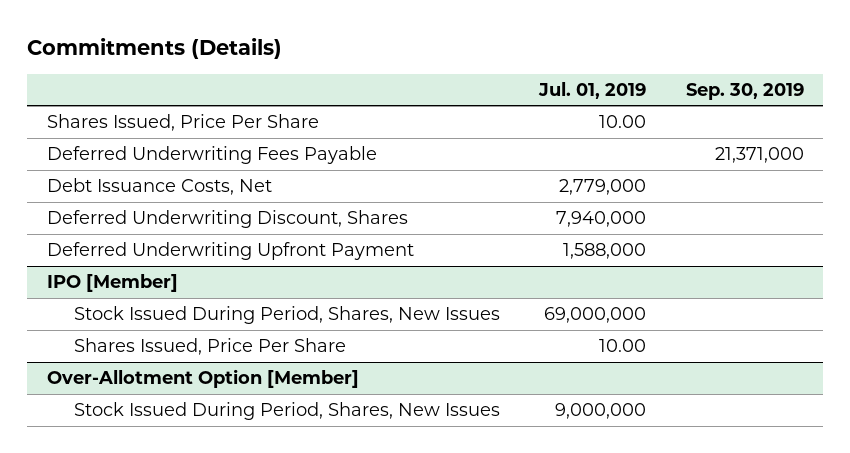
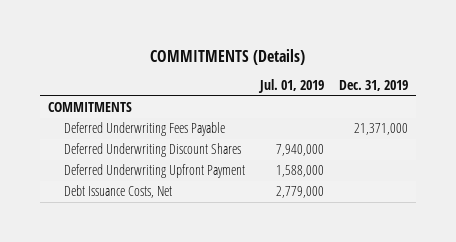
[27,38,283,60] Commitments (Details) -> [149,48,305,65] COMMITMENTS (Details)
[685,82,804,100] Sep. 30, 2019 -> none
none -> [339,80,409,92] Dec. 31, 2019
[46,114,319,132] Shares Issued, Price Per Share -> none
none -> [47,102,132,113] COMMITMENTS
[46,210,408,229] Deferred Underwriting Discount, Shares -> [64,143,242,158] Deferred Underwriting Discount Shares
[46,274,178,293] IPO [Member] -> none
[73,306,500,325] Stock Issued During Period, Shares, New Issues -> none
[73,338,346,356] Shares Issued, Price Per Share -> none
[46,369,359,389] Over-Allotment Option [Member] -> none
[73,402,500,421] Stock Issued During Period, Shares, New Issues -> none
[46,178,272,196] Debt Issuance Costs, Net -> [64,185,173,199] Debt Issuance Costs, Net

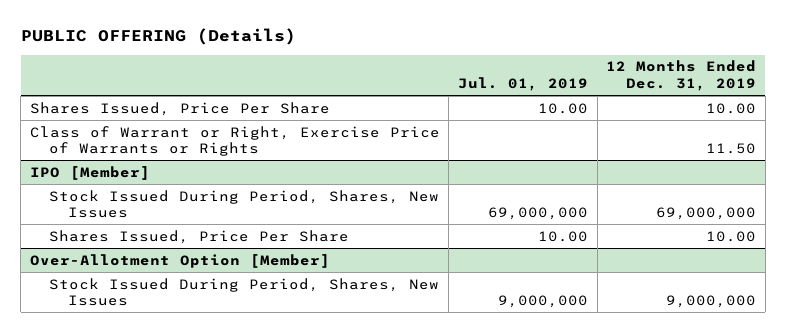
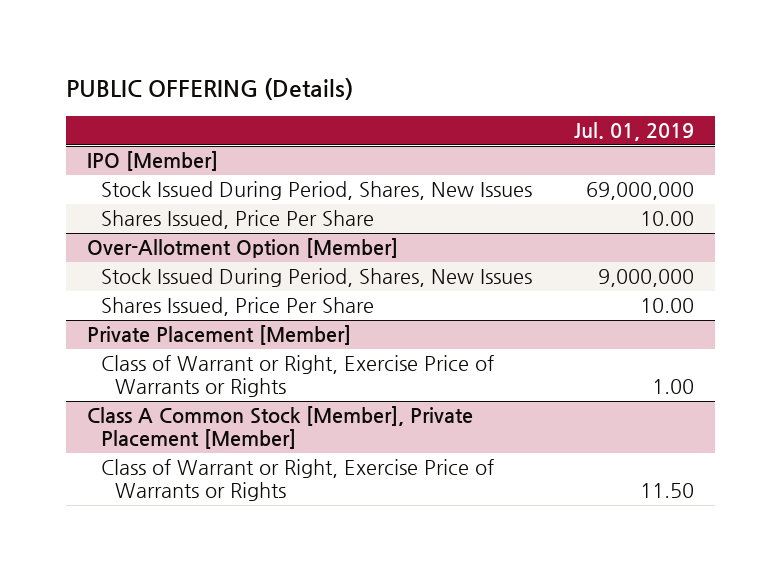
[606,60,757,91] 12 Months Ended Dec. 31, 2019 -> none
[29,101,330,116] Shares Issued, Price Per Share -> none
[29,125,440,156] Class of Warrant or Right, Exercise Price of Warrants or Rights -> none
none -> [101,297,375,317] Shares Issued, Price Per Share
none -> [87,325,352,346] Private Placement [Member]
none -> [101,355,495,398] Class of Warrant or Right, Exercise Price of Warrants or Rights
none -> [87,406,474,450] Class A Common Stock [Member], Private Placement [Member]
none -> [101,459,495,502] Class of Warrant or Right, Exercise Price of Warrants or Rights

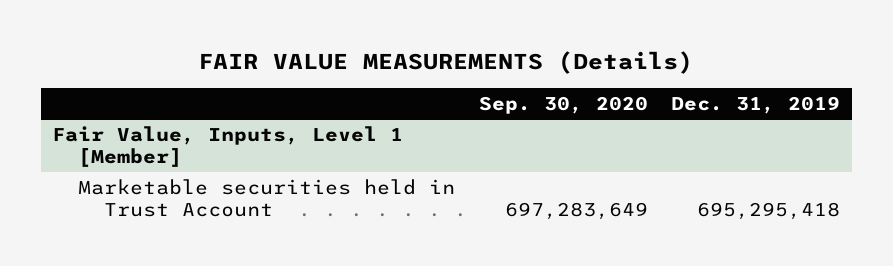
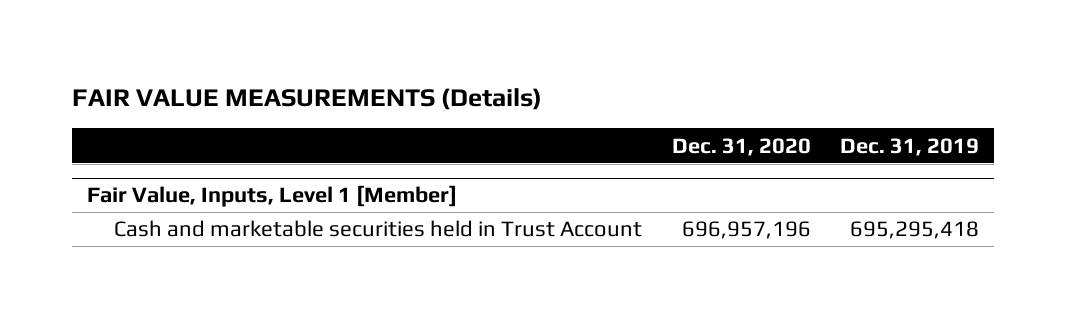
[478,95,648,114] Sep. 30, 2020 -> none
none -> [671,137,811,156] Dec. 31, 2020
[78,178,456,218] Marketable securities held in Trust Account -> [113,220,642,238] Cash and marketable securities held in Trust Account

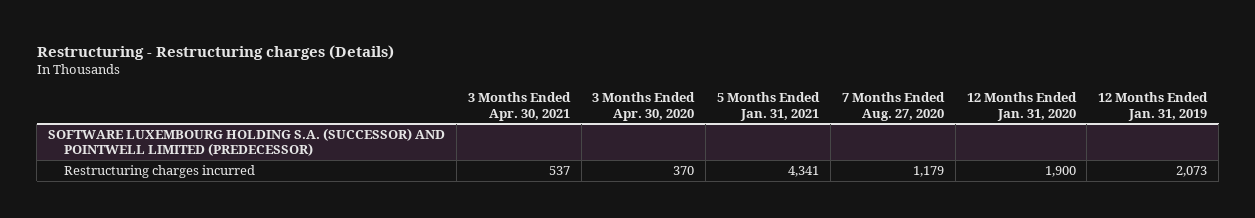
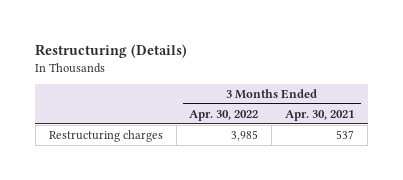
[36,44,394,60] Restructuring - Restructuring charges (Details) -> [35,43,188,58] Restructuring (Details)
[592,92,696,121] 3 Months Ended Apr. 30, 2020 -> none
[717,92,821,121] 5 Months Ended Jan. 31, 2021 -> none
[841,92,945,121] 7 Months Ended Aug. 27, 2020 -> none
[966,92,1077,121] 12 Months Ended Jan. 31, 2020 -> none
[1098,92,1209,121] 12 Months Ended Jan. 31, 2019 -> none
none -> [189,109,259,121] Apr. 30, 2022
[47,127,445,157] SOFTWARE LUXEMBOURG HOLDING S.A. (SUCCESSOR) AND POINTWELL LIMITED (PREDECESSOR) -> none
[63,164,255,178] Restructuring charges incurred -> [48,129,163,142] Restructuring charges

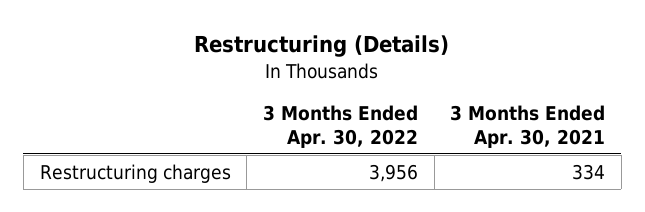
[231,129,259,141] 3,985 -> [368,163,418,182] 3,956
[336,129,355,139] 537 -> [572,163,606,180] 334

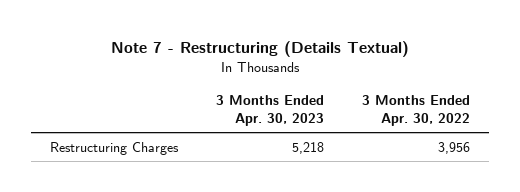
[194,35,450,58] Restructuring (Details) -> [111,41,410,58] Note 7 - Restructuring (Details Textual)
[450,105,606,148] 3 Months Ended Apr. 30, 2021 -> none
none -> [216,95,325,126] 3 Months Ended Apr. 30, 2023
[39,163,231,183] Restructuring charges -> [50,141,180,155] Restructuring Charges

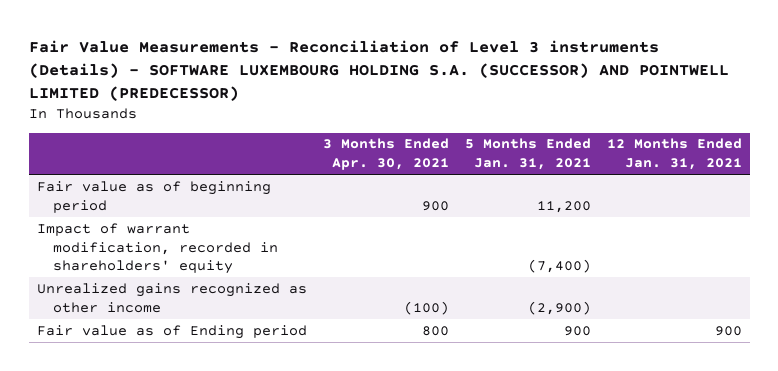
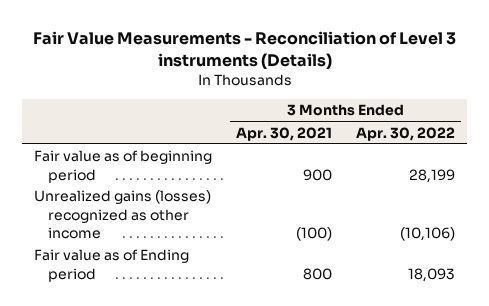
[28,39,729,101] Fair Value Measurements - Reconciliation of Level 3 instruments (Details) - SOFTWARE LUXEMBOURG HOLDING S.A. (SUCCESSOR) AND POINTWELL LIMITED (PREDECESSOR) -> [32,31,456,69] Fair Value Measurements - Reconciliation of Level 3 instruments (Details)
[464,138,591,171] 5 Months Ended Jan. 31, 2021 -> none
[606,138,742,171] 12 Months Ended Jan. 31, 2021 -> none
none -> [356,126,456,141] Apr. 30, 2022
[36,222,279,275] Impact of warrant modification, recorded in shareholders' equity -> none
[36,282,307,313] Unrealized gains recognized as other income -> [34,190,212,239] Unrealized gains (losses) recognized as other income

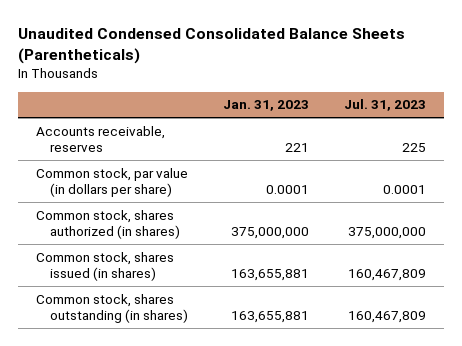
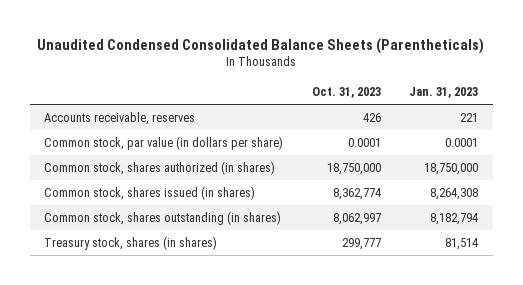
[344,99,427,112] Jul. 31, 2023 -> none
none -> [311,86,381,98] Oct. 31, 2023
[231,226,310,239] 375,000,000 -> [424,163,479,176] 18,750,000
[231,268,310,281] 163,655,881 -> [430,188,479,201] 8,264,308
[231,310,310,323] 163,655,881 -> [430,213,479,226] 8,182,794
none -> [44,236,218,251] Treasury stock, shares (in shares)

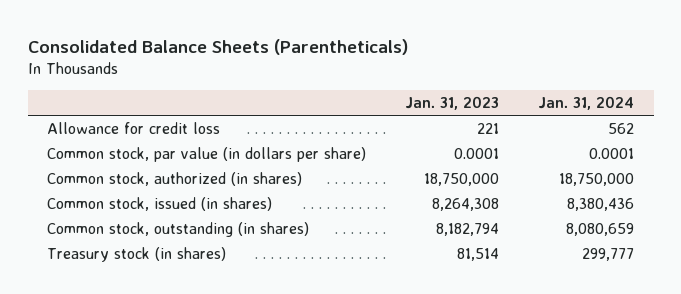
[37,37,485,54] Unaudited Condensed Consolidated Balance Sheets (Parentheticals) -> [27,38,408,55] Consolidated Balance Sheets (Parentheticals)
[311,86,381,98] Oct. 31, 2023 -> none
none -> [538,96,635,111] Jan. 31, 2024
[44,112,196,126] Accounts receivable, reserves -> [47,121,221,134] Allowance for credit loss
[44,161,276,176] Common stock, shares authorized (in shares) -> [47,171,303,186] Common stock, authorized (in shares)
[44,186,256,201] Common stock, shares issued (in shares) -> [47,196,273,211] Common stock, issued (in shares)
[44,211,282,226] Common stock, shares outstanding (in shares) -> [47,221,310,237] Common stock, outstanding (in shares)
[44,236,218,251] Treasury stock, shares (in shares) -> [47,246,227,262] Treasury stock (in shares)

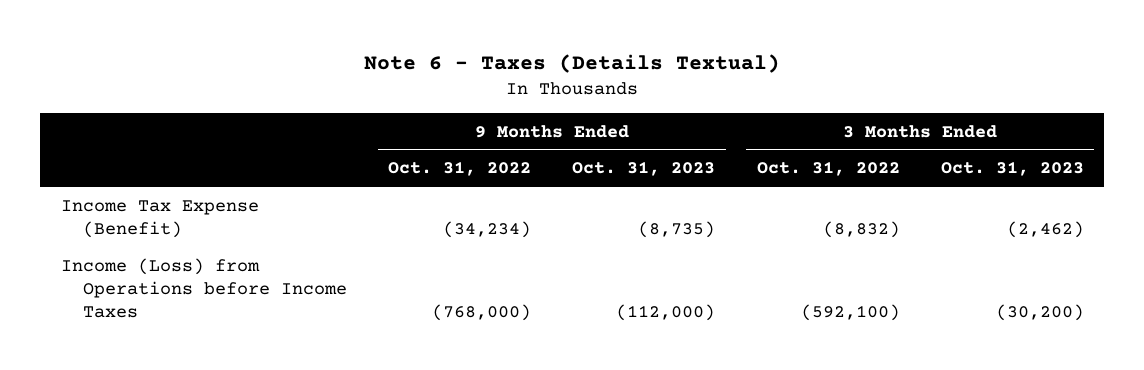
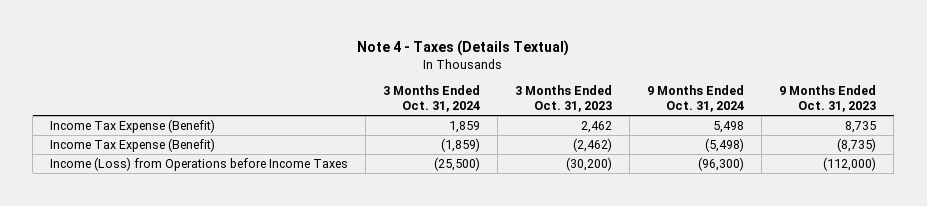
[364,54,781,74] Note 6 - Taxes (Details Textual) -> [357,39,570,56] Note 4 - Taxes (Details Textual)
[388,161,532,177] Oct. 31, 2022 -> none
[756,161,900,177] Oct. 31, 2022 -> none
none -> [383,84,481,113] 3 Months Ended Oct. 31, 2024
none -> [647,84,745,113] 9 Months Ended Oct. 31, 2024
none -> [50,118,216,133] Income Tax Expense (Benefit)

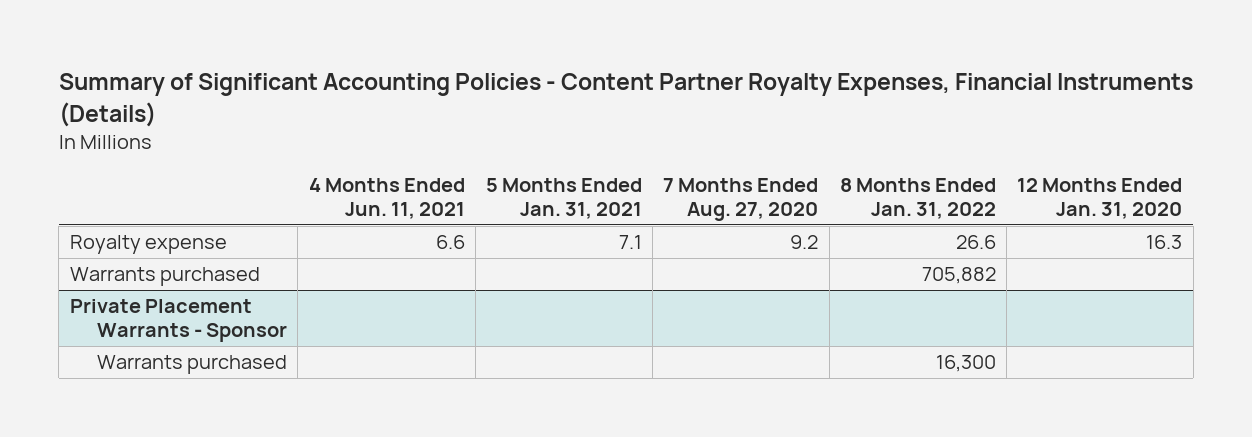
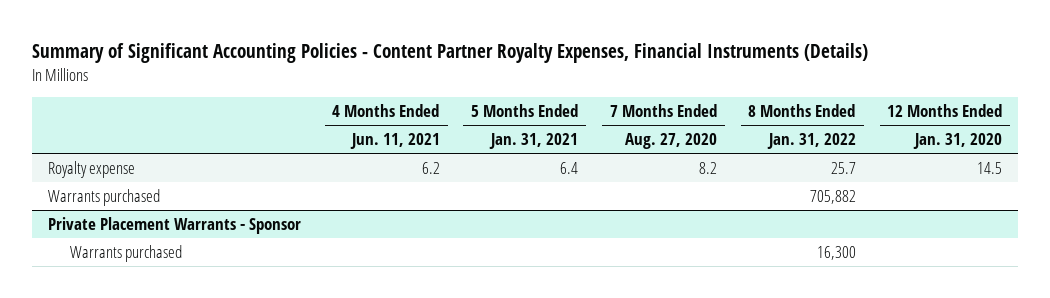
[435,235,465,250] 6.6 -> [421,161,440,174] 6.2
[619,235,643,250] 7.1 -> [560,161,579,174] 6.4
[790,235,819,250] 9.2 -> [699,161,718,174] 8.2
[955,235,996,250] 26.6 -> [830,161,856,174] 25.7
[1146,235,1183,250] 16.3 -> [977,161,1003,174] 14.5

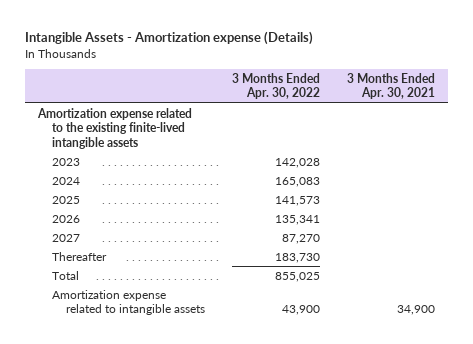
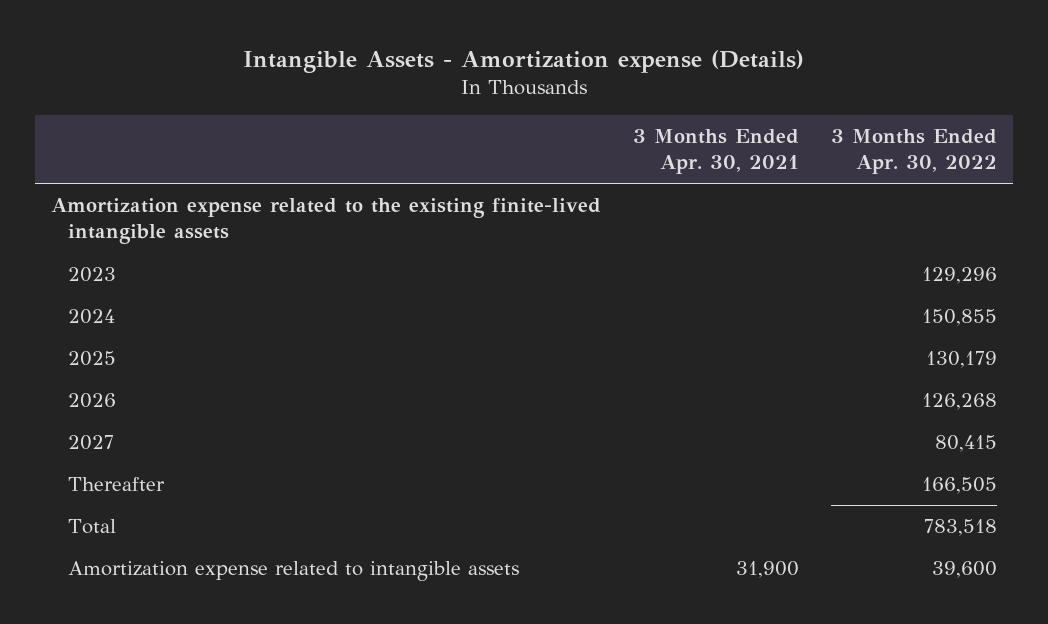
[275,157,321,168] 142,028 -> [921,267,997,285] 129,296
[275,176,321,187] 165,083 -> [921,309,997,327] 150,855
[275,195,321,206] 141,573 -> [925,351,997,369] 130,179
[275,214,321,225] 135,341 -> [921,393,997,411] 126,268
[282,233,321,244] 87,270 -> [934,435,997,453] 80,415
[275,252,321,263] 183,730 -> [921,477,997,495] 166,505
[275,271,321,282] 855,025 -> [923,519,997,537] 783,518
[282,305,321,316] 43,900 -> [931,561,997,579] 39,600
[396,305,435,316] 34,900 -> [736,561,800,579] 31,900

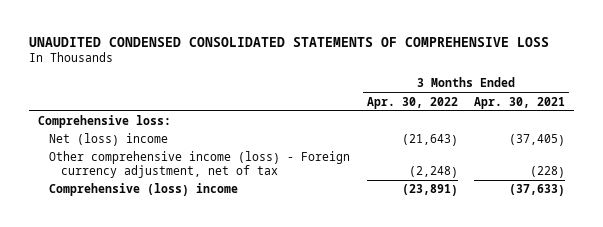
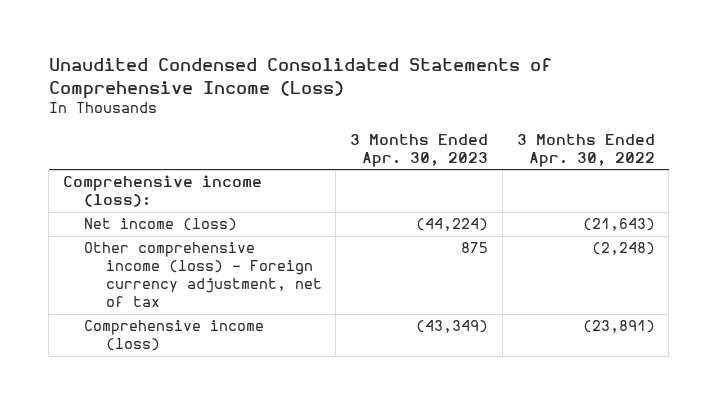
[29,37,550,48] UNAUDITED CONDENSED CONSOLIDATED STATEMENTS OF COMPREHENSIVE LOSS -> [48,58,552,99] Unaudited Condensed Consolidated Statements of Comprehensive Income (Loss)
[474,96,566,109] Apr. 30, 2021 -> none
none -> [350,134,489,167] 3 Months Ended Apr. 30, 2023
[37,115,171,129] Comprehensive loss: -> [63,175,263,208] Comprehensive income (loss):
[49,133,169,147] Net (loss) income -> [84,218,238,232] Net income (loss)
[49,183,239,197] Comprehensive (loss) income -> [84,320,265,352] Comprehensive income (loss)

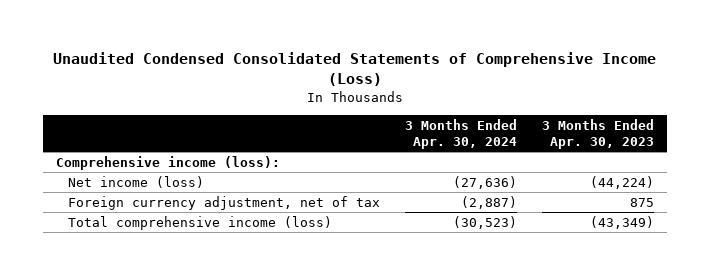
[516,134,655,167] 3 Months Ended Apr. 30, 2022 -> none
none -> [404,119,517,150] 3 Months Ended Apr. 30, 2024
[84,242,322,308] Other comprehensive income (loss) - Foreign currency adjustment, net of tax -> [67,195,380,210] Foreign currency adjustment, net of tax
[84,320,265,352] Comprehensive income (loss) -> [67,215,332,230] Total comprehensive income (loss)

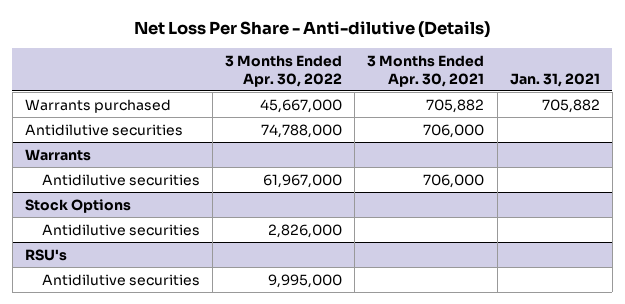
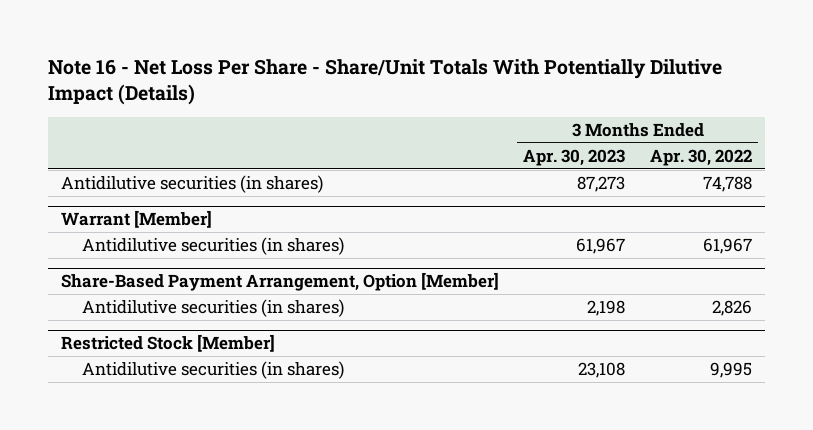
[134,21,491,39] Net Loss Per Share - Anti-dilutive (Details) -> [48,59,723,106] Note 16 - Net Loss Per Share - Share/Unit Totals With Potentially Dilutive Impact (Details)
[367,55,485,87] 3 Months Ended Apr. 30, 2021 -> none
[509,72,600,87] Jan. 31, 2021 -> none
none -> [523,148,626,166] Apr. 30, 2023
[25,98,172,113] Warrants purchased -> none
[25,248,68,261] RSU's -> none
[25,123,184,136] Antidilutive securities -> [60,174,323,193] Antidilutive securities (in shares)
[261,123,343,138] 74,788,000 -> [703,175,753,192] 74,788
[25,148,92,161] Warrants -> [60,210,212,229] Warrant [Member]
[41,173,200,186] Antidilutive securities -> [81,236,344,255] Antidilutive securities (in shares)
[263,173,343,188] 61,967,000 -> [703,237,753,254] 61,967
[25,198,132,213] Stock Options -> [60,272,499,292] Share-Based Payment Arrangement, Option [Member]
[41,223,200,236] Antidilutive securities -> [81,298,344,317] Antidilutive securities (in shares)
[268,223,343,238] 2,826,000 -> [712,299,753,316] 2,826
none -> [60,334,275,353] Restricted Stock [Member]
[41,273,200,286] Antidilutive securities -> [81,360,344,379] Antidilutive securities (in shares)
[268,273,343,288] 9,995,000 -> [710,361,753,378] 9,995

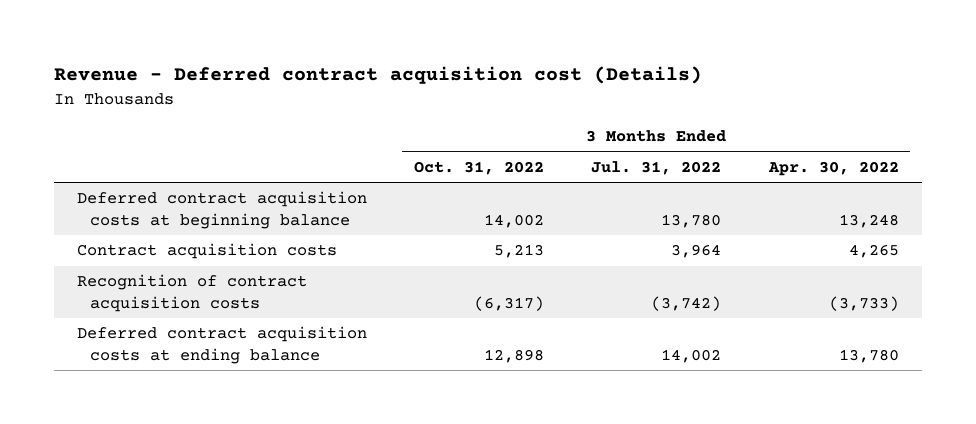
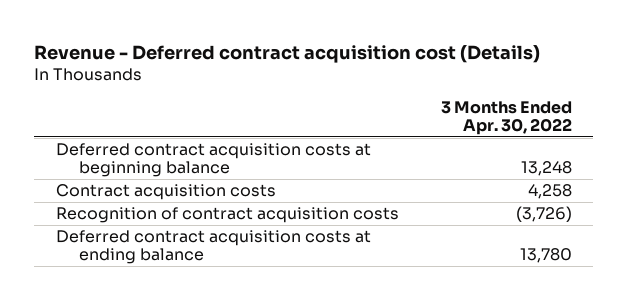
[414,161,545,176] Oct. 31, 2022 -> none
[591,161,722,176] Jul. 31, 2022 -> none
[848,244,899,259] 4,265 -> [527,184,572,200] 4,258
[828,296,899,312] (3,733) -> [515,206,572,223] (3,726)

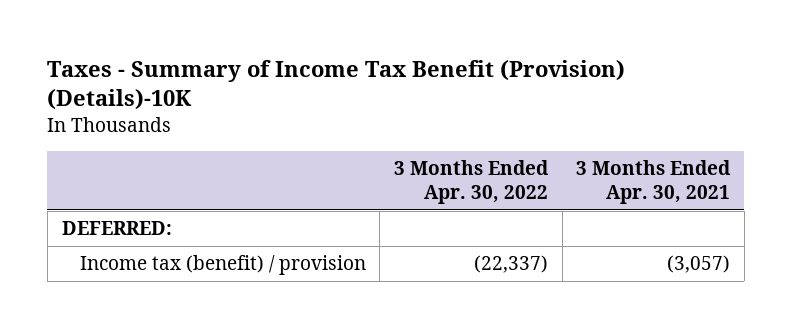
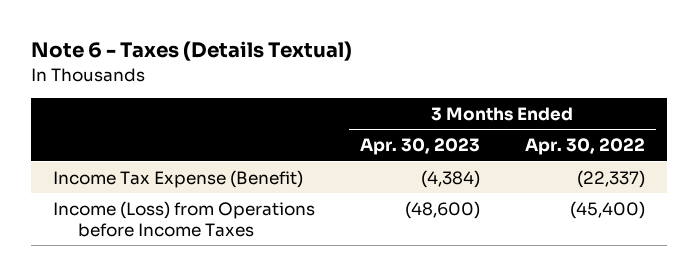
[47,59,626,111] Taxes - Summary of Income Tax Benefit (Provision) (Details)-10K -> [30,41,352,62] Note 6 - Taxes (Details Textual)
[576,160,732,205] 3 Months Ended Apr. 30, 2021 -> none
none -> [359,138,480,156] Apr. 30, 2023
[61,221,172,236] DEFERRED: -> none
[79,255,366,276] Income tax (benefit) / provision -> [53,169,304,188] Income Tax Expense (Benefit)
none -> [53,200,316,237] Income (Loss) from Operations before Income Taxes

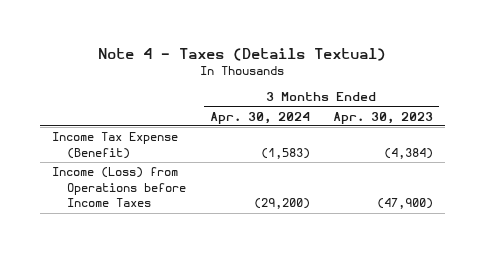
[30,41,352,62] Note 6 - Taxes (Details Textual) -> [98,47,387,61] Note 4 - Taxes (Details Textual)
[524,138,645,156] Apr. 30, 2022 -> none
none -> [209,111,310,124] Apr. 30, 2024
[404,200,480,219] (48,600) -> [377,198,434,210] (47,900)

